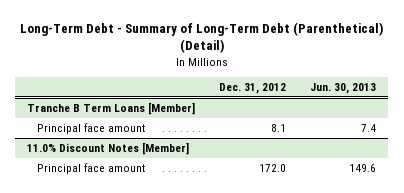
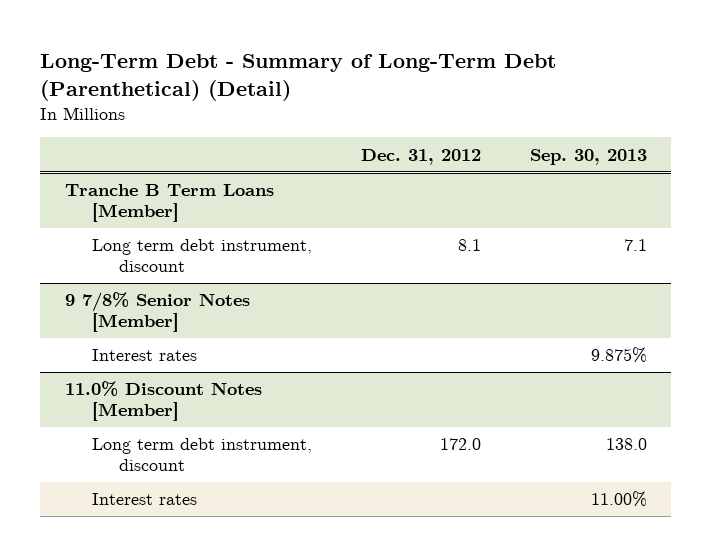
[310,82,377,94] Jun. 30, 2013 -> none
none -> [529,148,647,165] Sep. 30, 2013
[37,123,146,135] Principal face amount -> [91,239,312,273] Long term debt instrument, discount
none -> [64,292,250,333] 9 7/8% Senior Notes [Member]
none -> [91,349,197,362] Interest rates
[37,163,146,175] Principal face amount -> [91,438,312,472] Long term debt instrument, discount
none -> [91,493,197,506] Interest rates

